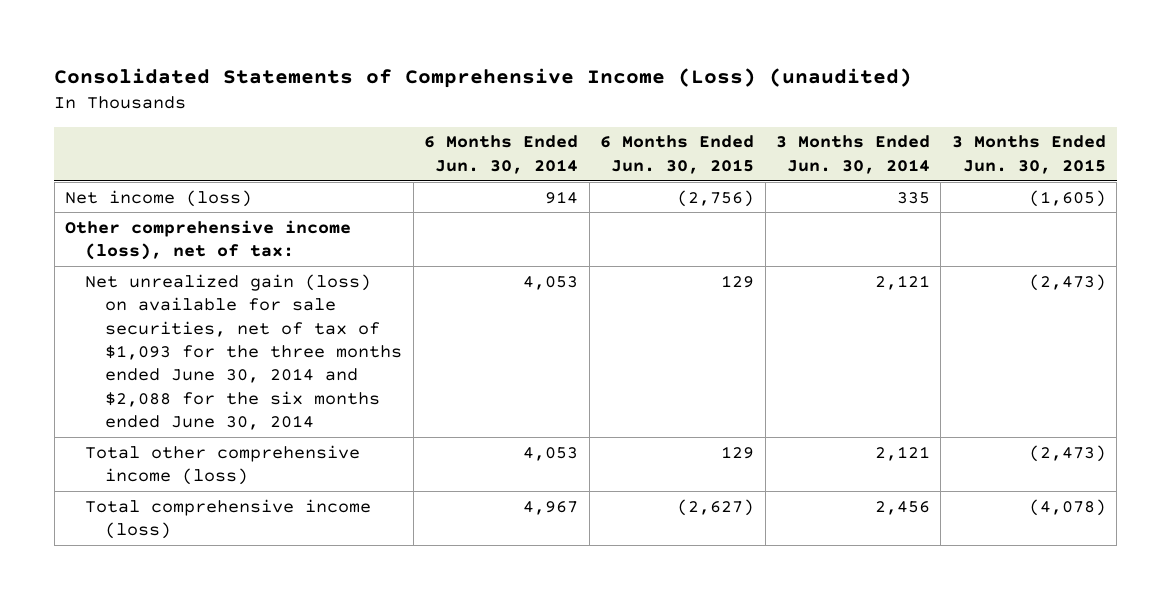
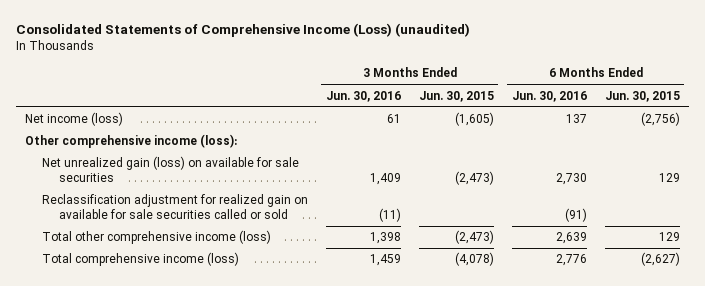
[424,135,579,174] 6 Months Ended Jun. 30, 2014 -> none
[775,135,930,174] 3 Months Ended Jun. 30, 2014 -> none
none -> [325,90,401,102] Jun. 30, 2016
none -> [511,90,587,102] Jun. 30, 2016
[65,219,352,261] Other comprehensive income (loss), net of tax: -> [24,134,237,149] Other comprehensive income (loss):
[85,273,403,431] Net unrealized gain (loss) on available for sale securities, net of tax of $1,093 for the three months ended June 30, 2014 and $2,088 for the six months ended June 30, 2014 -> [41,156,299,182] Net unrealized gain (loss) on available for sale securities
none -> [41,194,308,219] Reclassification adjustment for realized gain on available for sale securities called or sold

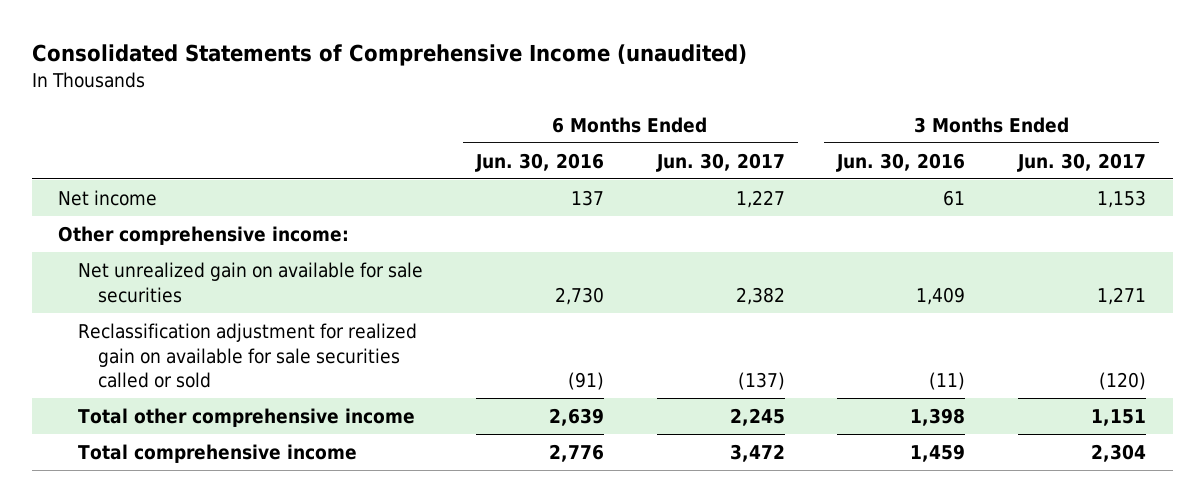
[15,23,470,38] Consolidated Statements of Comprehensive Income (Loss) (unaudited) -> [31,44,747,67] Consolidated Statements of Comprehensive Income (unaudited)
[418,90,494,102] Jun. 30, 2015 -> none
[604,90,680,102] Jun. 30, 2015 -> none
none -> [655,152,785,172] Jun. 30, 2017
none -> [1017,152,1147,172] Jun. 30, 2017
[24,112,123,127] Net income (loss) -> [58,190,158,207] Net income
[24,134,237,149] Other comprehensive income (loss): -> [58,226,350,246] Other comprehensive income:
[41,156,299,182] Net unrealized gain (loss) on available for sale securities -> [78,262,424,303] Net unrealized gain on available for sale securities
[41,230,271,245] Total other comprehensive income (loss) -> [78,408,416,428] Total other comprehensive income
[41,252,239,267] Total comprehensive income (loss) -> [78,444,358,464] Total comprehensive income

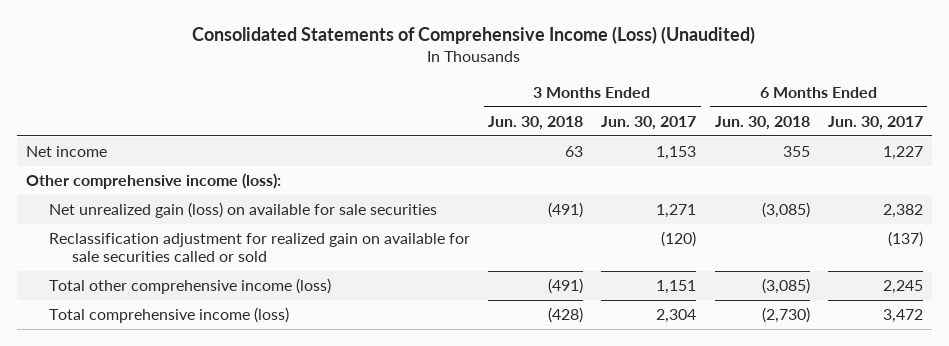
[31,44,747,67] Consolidated Statements of Comprehensive Income (unaudited) -> [192,26,756,45] Consolidated Statements of Comprehensive Income (Loss) (Unaudited)
[474,152,604,172] Jun. 30, 2016 -> none
[836,152,966,172] Jun. 30, 2016 -> none
none -> [488,115,584,130] Jun. 30, 2018
none -> [714,115,810,130] Jun. 30, 2018
[58,226,350,246] Other comprehensive income: -> [26,173,282,190] Other comprehensive income (loss):
[78,262,424,303] Net unrealized gain on available for sale securities -> [49,202,438,219] Net unrealized gain (loss) on available for sale securities
[78,408,416,428] Total other comprehensive income -> [49,278,332,295] Total other comprehensive income (loss)
[78,444,358,464] Total comprehensive income -> [49,307,290,324] Total comprehensive income (loss)

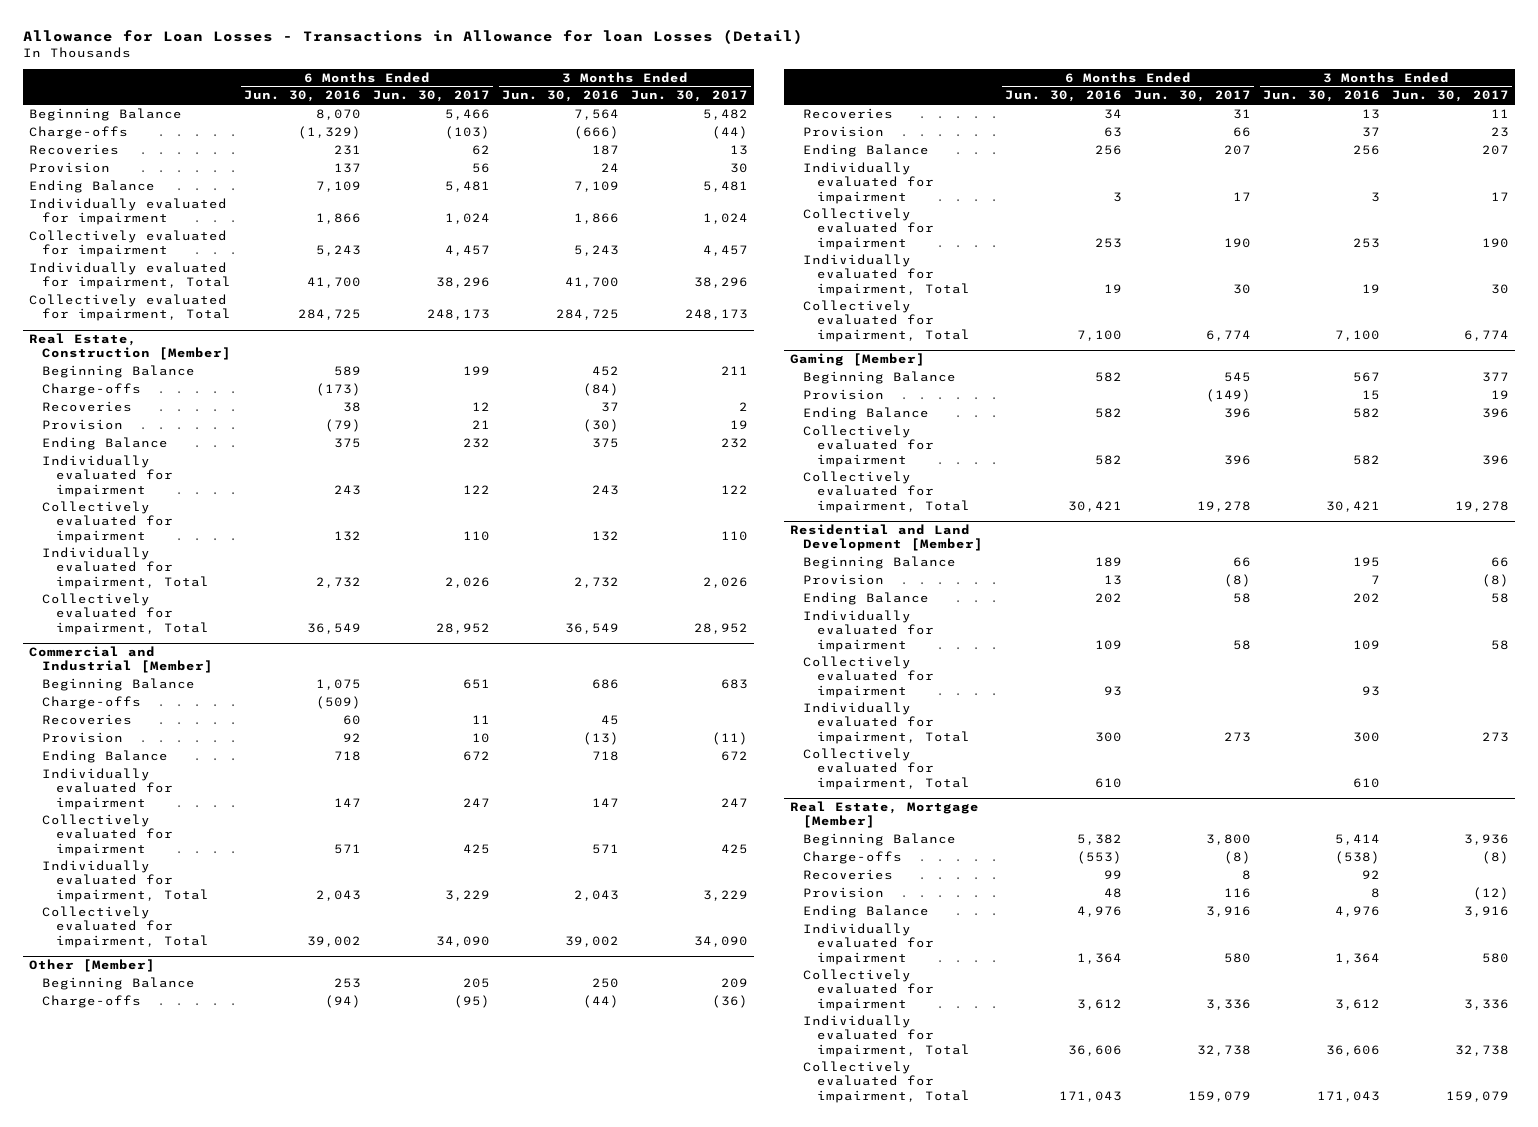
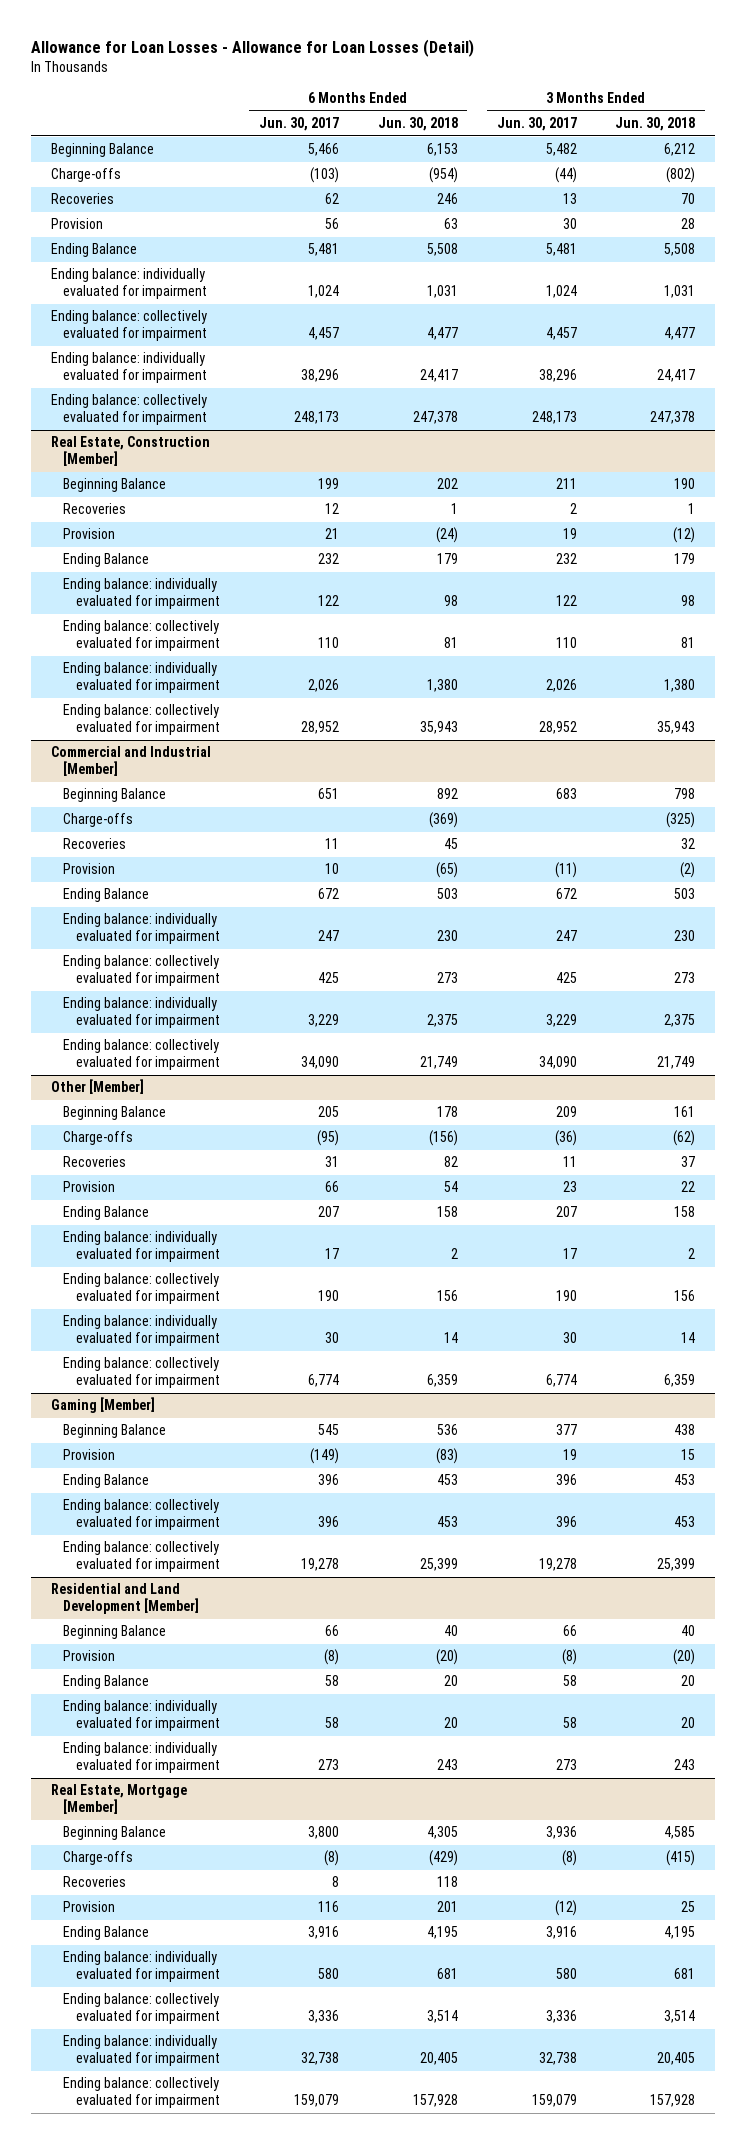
[22,29,803,45] Allowance for Loan Losses - Transactions in Allowance for loan Losses (Detail) -> [31,38,475,57] Allowance for Loan Losses - Allowance for Loan Losses (Detail)
[243,90,361,103] Jun. 30, 2016 -> none
[501,90,619,103] Jun. 30, 2016 -> none
none -> [377,117,458,132] Jun. 30, 2018
none -> [615,117,696,132] Jun. 30, 2018
[28,197,227,226] Individually evaluated for impairment -> [50,268,208,300] Ending balance: individually evaluated for impairment
[28,229,227,258] Collectively evaluated for impairment -> [50,310,208,342] Ending balance: collectively evaluated for impairment
[28,261,232,290] Individually evaluated for impairment, Total -> [50,352,208,384] Ending balance: individually evaluated for impairment
[28,293,232,322] Collectively evaluated for impairment, Total -> [50,394,208,426] Ending balance: collectively evaluated for impairment
[42,382,142,396] Charge-offs -> none
[42,454,174,497] Individually evaluated for impairment -> [63,578,221,610] Ending balance: individually evaluated for impairment
[42,500,174,543] Collectively evaluated for impairment -> [63,620,221,652] Ending balance: collectively evaluated for impairment
[42,546,210,589] Individually evaluated for impairment, Total -> [63,662,221,694] Ending balance: individually evaluated for impairment
[42,592,210,635] Collectively evaluated for impairment, Total -> [63,704,221,736] Ending balance: collectively evaluated for impairment
[42,767,174,810] Individually evaluated for impairment -> [63,913,221,945] Ending balance: individually evaluated for impairment
[42,813,174,856] Collectively evaluated for impairment -> [63,955,221,987] Ending balance: collectively evaluated for impairment
[42,859,210,902] Individually evaluated for impairment, Total -> [63,997,221,1029] Ending balance: individually evaluated for impairment
[42,905,210,948] Collectively evaluated for impairment, Total -> [63,1039,221,1071] Ending balance: collectively evaluated for impairment
[803,161,935,204] Individually evaluated for impairment -> [63,1231,221,1263] Ending balance: individually evaluated for impairment
[803,207,935,250] Collectively evaluated for impairment -> [63,1273,221,1305] Ending balance: collectively evaluated for impairment
[803,253,971,296] Individually evaluated for impairment, Total -> [63,1315,221,1347] Ending balance: individually evaluated for impairment
[803,299,971,342] Collectively evaluated for impairment, Total -> [63,1357,221,1389] Ending balance: collectively evaluated for impairment
[803,424,935,467] Collectively evaluated for impairment -> [63,1499,221,1531] Ending balance: collectively evaluated for impairment
[803,470,971,513] Collectively evaluated for impairment, Total -> [63,1541,221,1573] Ending balance: collectively evaluated for impairment
[803,655,935,698] Collectively evaluated for impairment -> none
[803,747,971,790] Collectively evaluated for impairment, Total -> none
[803,609,935,652] Individually evaluated for impairment -> [63,1700,221,1732] Ending balance: individually evaluated for impairment
[803,701,971,744] Individually evaluated for impairment, Total -> [63,1742,221,1774] Ending balance: individually evaluated for impairment
[803,922,935,965] Individually evaluated for impairment -> [63,1951,221,1983] Ending balance: individually evaluated for impairment
[803,968,935,1011] Collectively evaluated for impairment -> [63,1993,221,2025] Ending balance: collectively evaluated for impairment
[803,1014,971,1057] Individually evaluated for impairment, Total -> [63,2035,221,2067] Ending balance: individually evaluated for impairment
[803,1060,971,1103] Collectively evaluated for impairment, Total -> [63,2077,221,2109] Ending balance: collectively evaluated for impairment

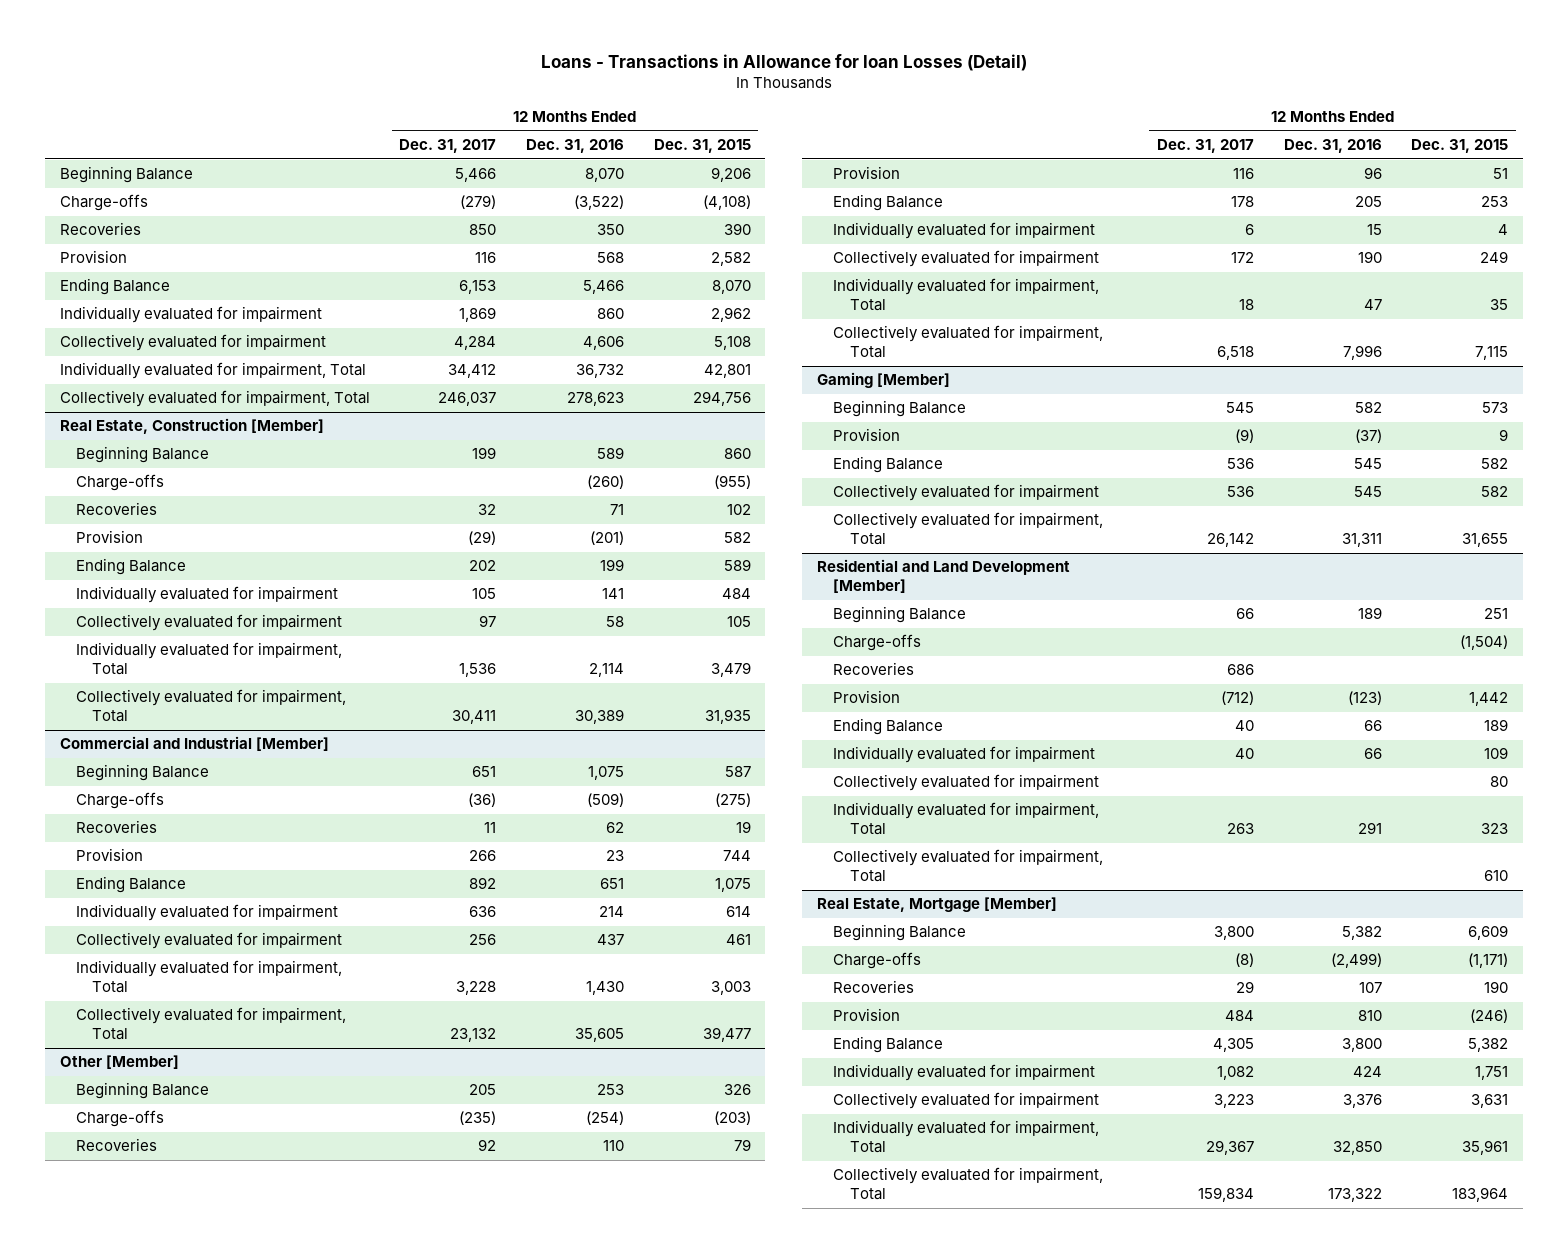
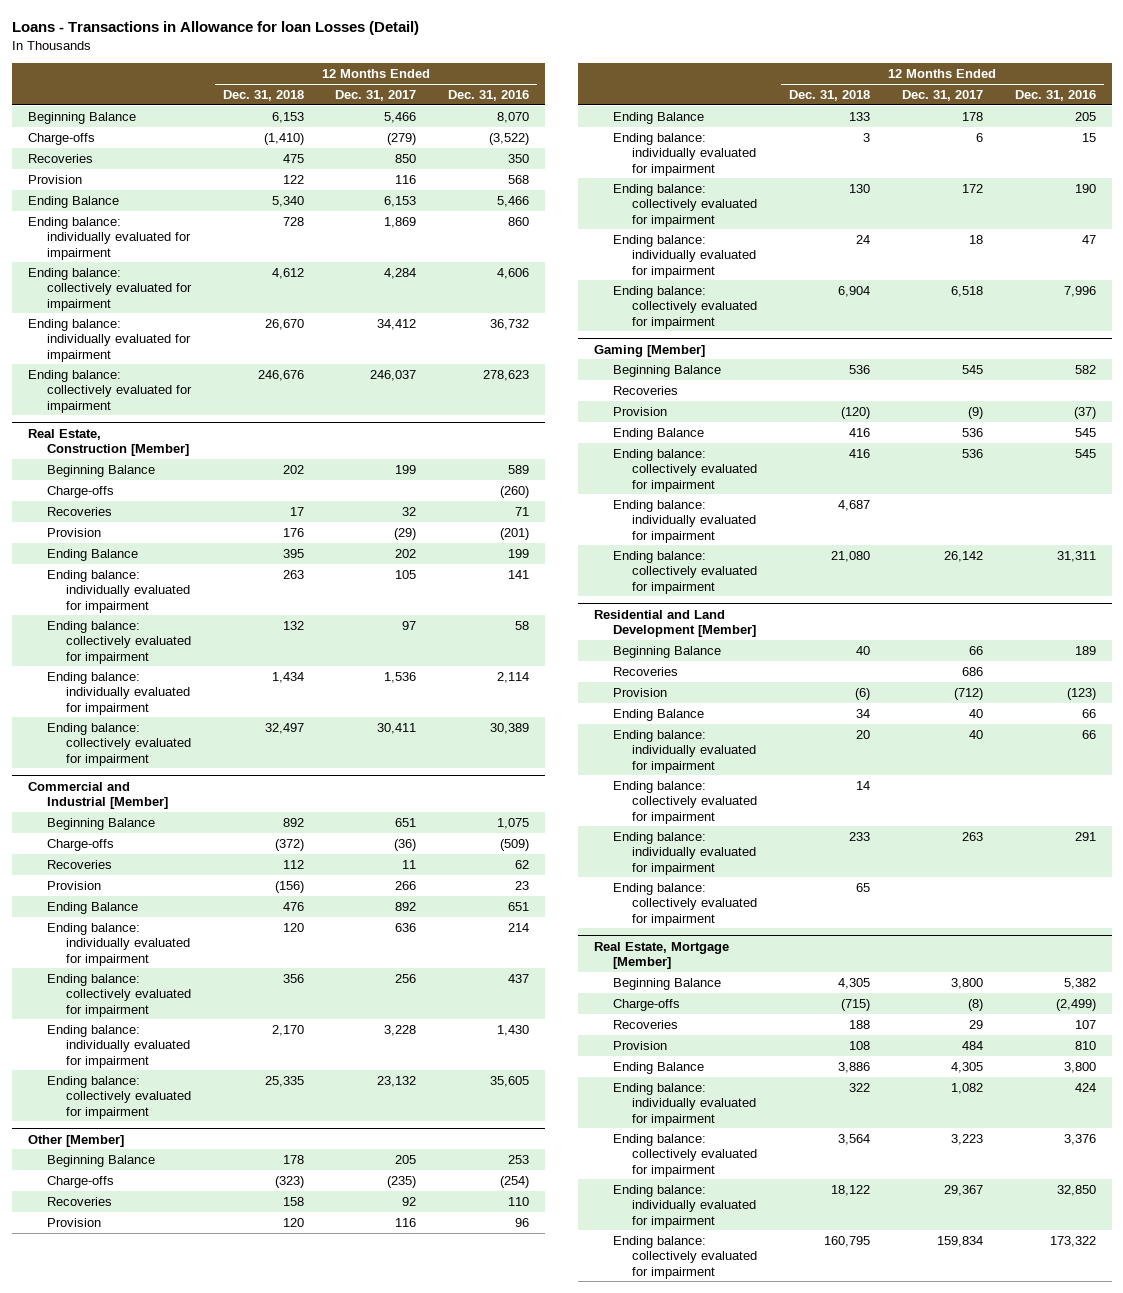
[653,138,751,153] Dec. 31, 2015 -> none
none -> [222,90,304,102] Dec. 31, 2018
[59,306,322,324] Individually evaluated for impairment -> [27,216,191,260] Ending balance: individually evaluated for impairment
[59,334,326,352] Collectively evaluated for impairment -> [27,267,192,311] Ending balance: collectively evaluated for impairment
[59,362,366,380] Individually evaluated for impairment, Total -> [27,318,191,362] Ending balance: individually evaluated for impairment
[59,390,370,408] Collectively evaluated for impairment, Total -> [27,369,192,413] Ending balance: collectively evaluated for impairment
[75,586,338,604] Individually evaluated for impairment -> [46,569,190,613] Ending balance: individually evaluated for impairment
[75,614,342,632] Collectively evaluated for impairment -> [46,620,191,664] Ending balance: collectively evaluated for impairment
[75,642,342,676] Individually evaluated for impairment, Total -> [46,671,190,715] Ending balance: individually evaluated for impairment
[75,689,346,723] Collectively evaluated for impairment, Total -> [46,722,191,766] Ending balance: collectively evaluated for impairment
[75,904,338,922] Individually evaluated for impairment -> [46,922,190,966] Ending balance: individually evaluated for impairment
[75,932,342,950] Collectively evaluated for impairment -> [46,973,191,1017] Ending balance: collectively evaluated for impairment
[75,960,342,994] Individually evaluated for impairment, Total -> [46,1024,190,1068] Ending balance: individually evaluated for impairment
[75,1007,346,1041] Collectively evaluated for impairment, Total -> [46,1075,191,1119] Ending balance: collectively evaluated for impairment
[833,222,1096,240] Individually evaluated for impairment -> [613,132,757,176] Ending balance: individually evaluated for impairment
[833,250,1100,268] Collectively evaluated for impairment -> [613,183,758,227] Ending balance: collectively evaluated for impairment
[833,278,1100,312] Individually evaluated for impairment, Total -> [613,234,757,278] Ending balance: individually evaluated for impairment
[833,325,1104,359] Collectively evaluated for impairment, Total -> [613,285,758,329] Ending balance: collectively evaluated for impairment
none -> [613,385,679,395] Recoveries
[833,484,1100,502] Collectively evaluated for impairment -> [613,448,758,492] Ending balance: collectively evaluated for impairment
none -> [613,499,757,543] Ending balance: individually evaluated for impairment
[833,512,1104,546] Collectively evaluated for impairment, Total -> [613,550,758,594] Ending balance: collectively evaluated for impairment
[833,634,922,652] Charge-offs -> none
[833,746,1096,764] Individually evaluated for impairment -> [613,729,757,773] Ending balance: individually evaluated for impairment
[833,774,1100,792] Collectively evaluated for impairment -> [613,780,758,824] Ending balance: collectively evaluated for impairment
[833,802,1100,836] Individually evaluated for impairment, Total -> [613,831,757,875] Ending balance: individually evaluated for impairment
[833,849,1104,883] Collectively evaluated for impairment, Total -> [613,882,758,926] Ending balance: collectively evaluated for impairment
[833,1064,1096,1082] Individually evaluated for impairment -> [613,1082,757,1126] Ending balance: individually evaluated for impairment
[833,1092,1100,1110] Collectively evaluated for impairment -> [613,1133,758,1177] Ending balance: collectively evaluated for impairment
[833,1120,1100,1154] Individually evaluated for impairment, Total -> [613,1184,757,1228] Ending balance: individually evaluated for impairment
[833,1167,1104,1201] Collectively evaluated for impairment, Total -> [613,1235,758,1279] Ending balance: collectively evaluated for impairment

